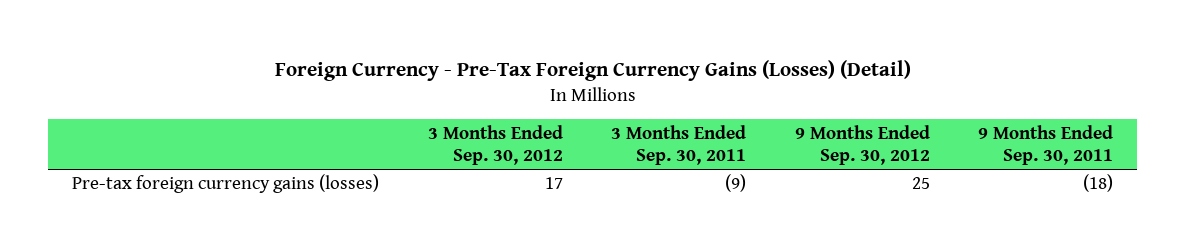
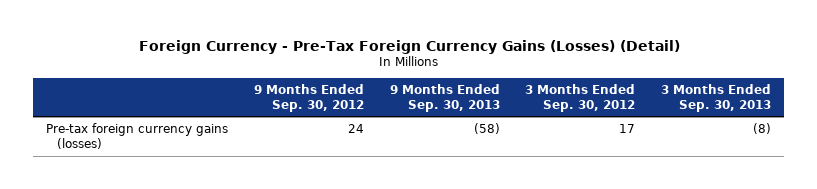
[611,124,747,166] 3 Months Ended Sep. 30, 2011 -> none
[977,124,1113,166] 9 Months Ended Sep. 30, 2011 -> none
none -> [389,83,500,112] 9 Months Ended Sep. 30, 2013
none -> [661,83,772,112] 3 Months Ended Sep. 30, 2013
[911,177,930,190] 25 -> [347,124,364,134] 24

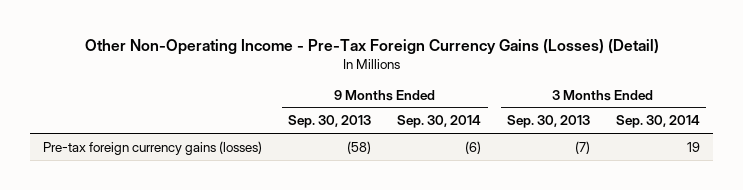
[138,39,680,54] Foreign Currency - Pre-Tax Foreign Currency Gains (Losses) (Detail) -> [84,38,659,55] Other Non-Operating Income - Pre-Tax Foreign Currency Gains (Losses) (Detail)
[253,83,364,112] 9 Months Ended Sep. 30, 2012 -> none
[525,83,636,112] 3 Months Ended Sep. 30, 2012 -> none
none -> [397,115,482,129] Sep. 30, 2014
none -> [615,115,700,129] Sep. 30, 2014
[753,123,772,135] (8) -> [574,140,590,154] (7)

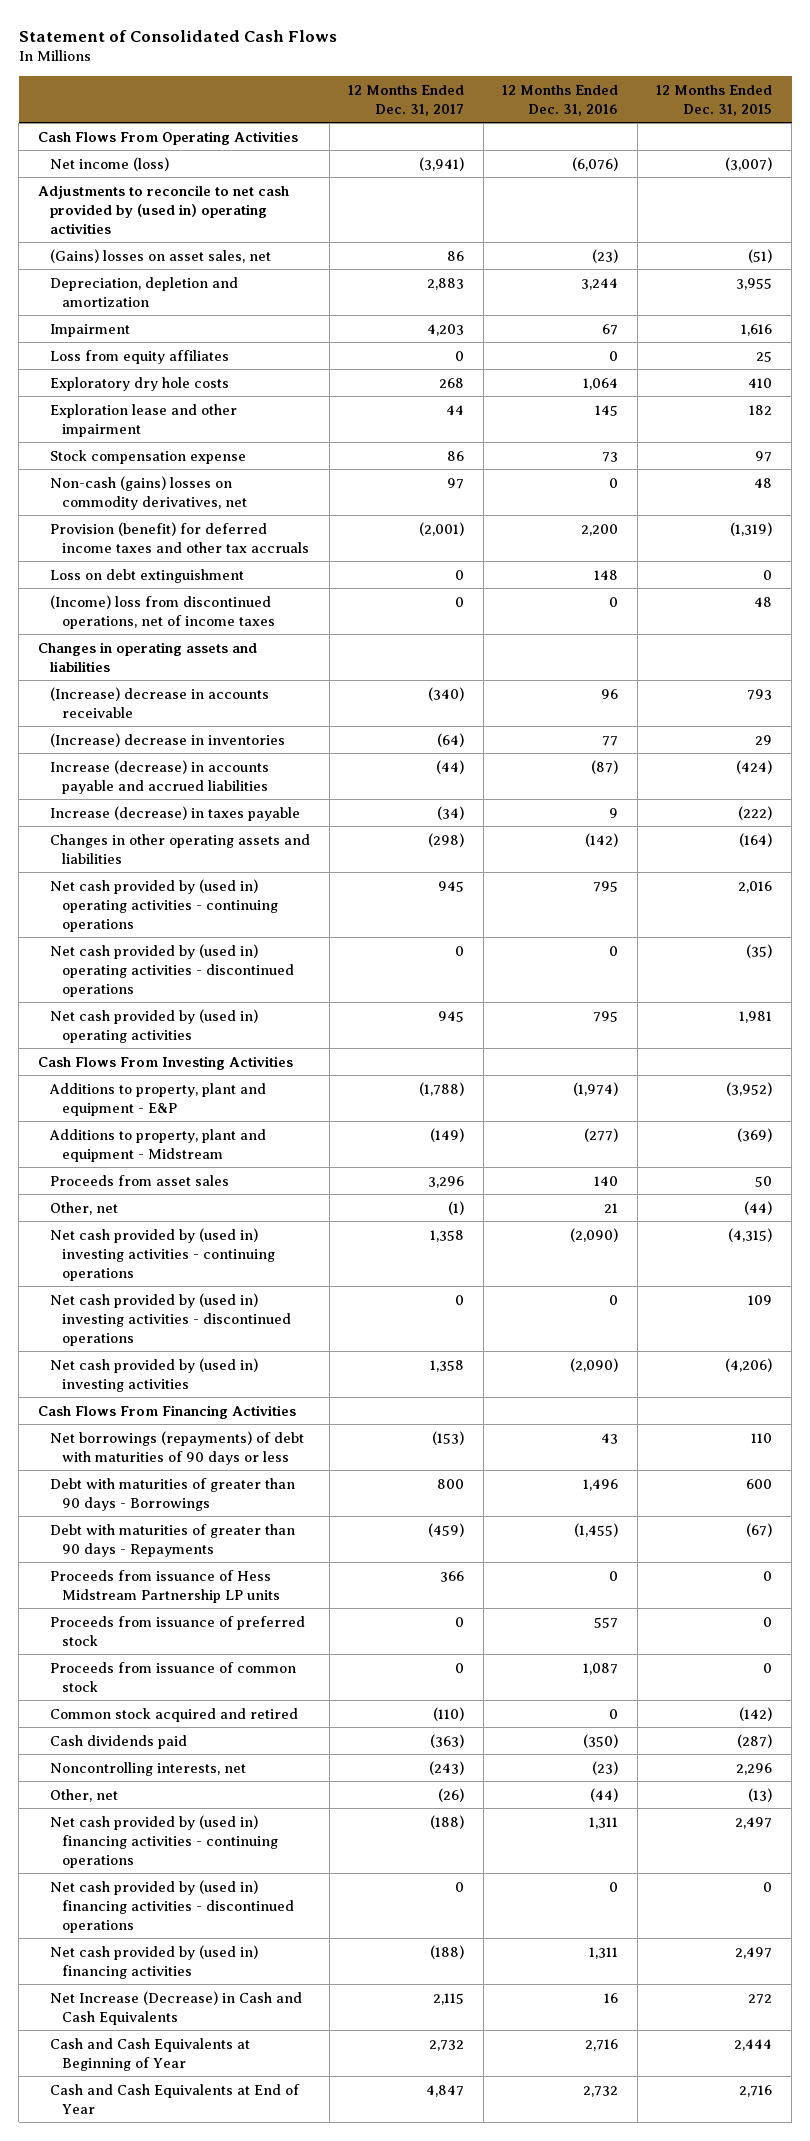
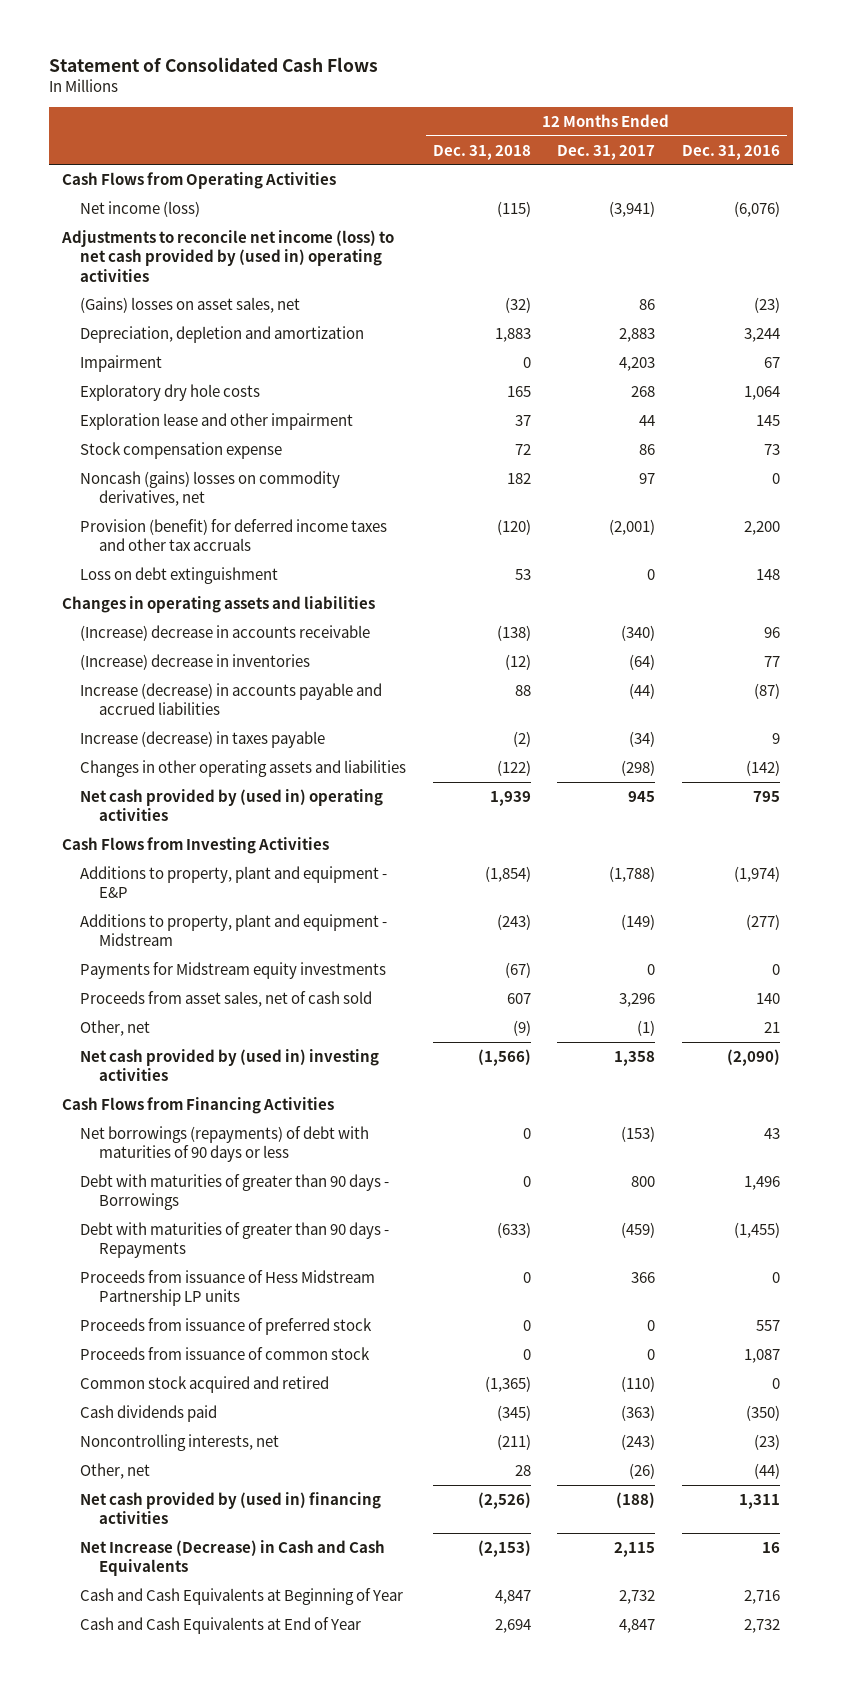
[656,84,773,116] 12 Months Ended Dec. 31, 2015 -> none
none -> [432,144,531,160] Dec. 31, 2018
[37,130,298,145] Cash Flows From Operating Activities -> [61,171,336,189] Cash Flows from Operating Activities
[37,184,289,234] Adjustments to reconcile to net cash provided by (used in) operating activities -> [60,229,394,282] Adjustments to reconcile net income (loss) to net cash provided by (used in) operating activities
[50,349,230,364] Loss from equity affiliates -> none
[50,475,248,510] Non-cash (gains) losses on commodity derivatives, net -> [80,470,341,507] Noncash (gains) losses on commodity derivatives, net
[50,594,276,629] (Income) loss from discontinued operations, net of income taxes -> none
[50,878,279,932] Net cash provided by (used in) operating activities - continuing operations -> none
[50,943,295,997] Net cash provided by (used in) operating activities - discontinued operations -> none
[37,1055,293,1070] Cash Flows From Investing Activities -> [61,836,329,854] Cash Flows from Investing Activities
none -> [80,961,387,979] Payments for Midstream equity investments
[50,1174,230,1186] Proceeds from asset sales -> [80,990,373,1007] Proceeds from asset sales, net of cash sold
[50,1227,276,1281] Net cash provided by (used in) investing activities - continuing operations -> none
[50,1292,292,1346] Net cash provided by (used in) investing activities - discontinued operations -> none
[37,1404,296,1419] Cash Flows From Financing Activities -> [61,1096,334,1114] Cash Flows from Financing Activities
[50,1814,279,1868] Net cash provided by (used in) financing activities - continuing operations -> none
[50,1879,295,1933] Net cash provided by (used in) financing activities - discontinued operations -> none

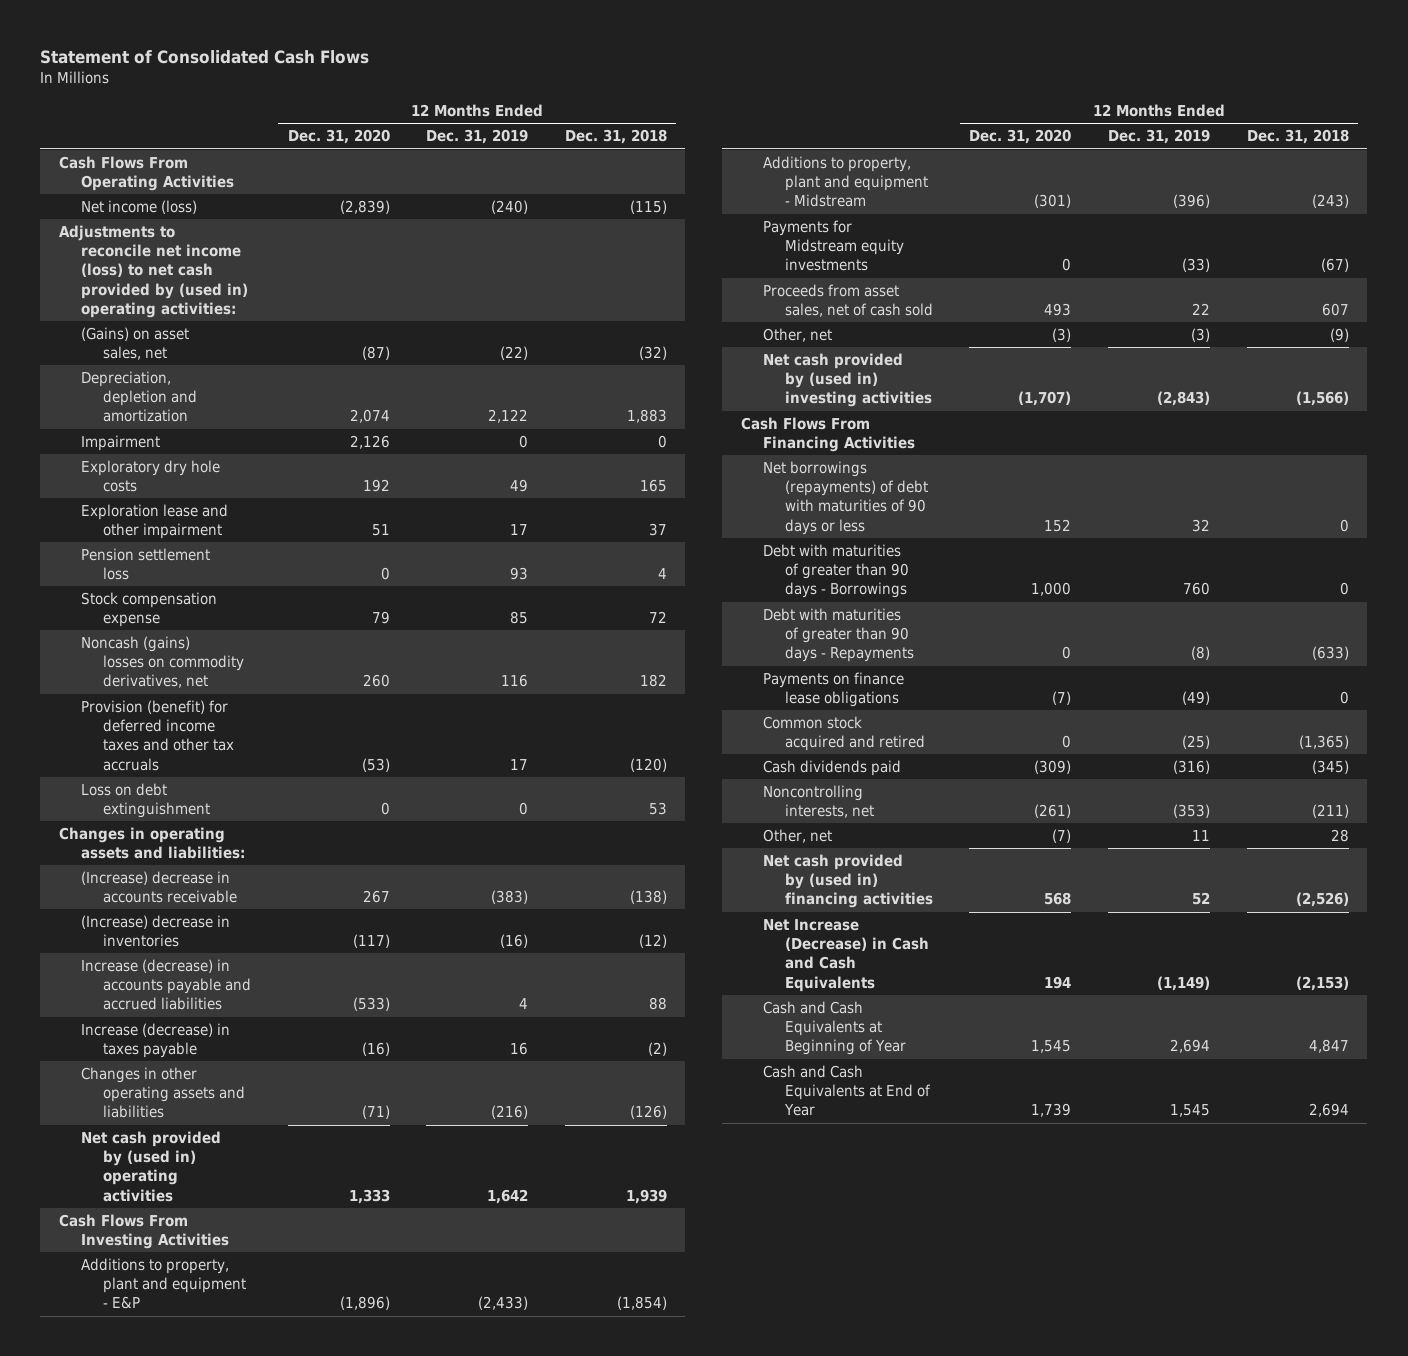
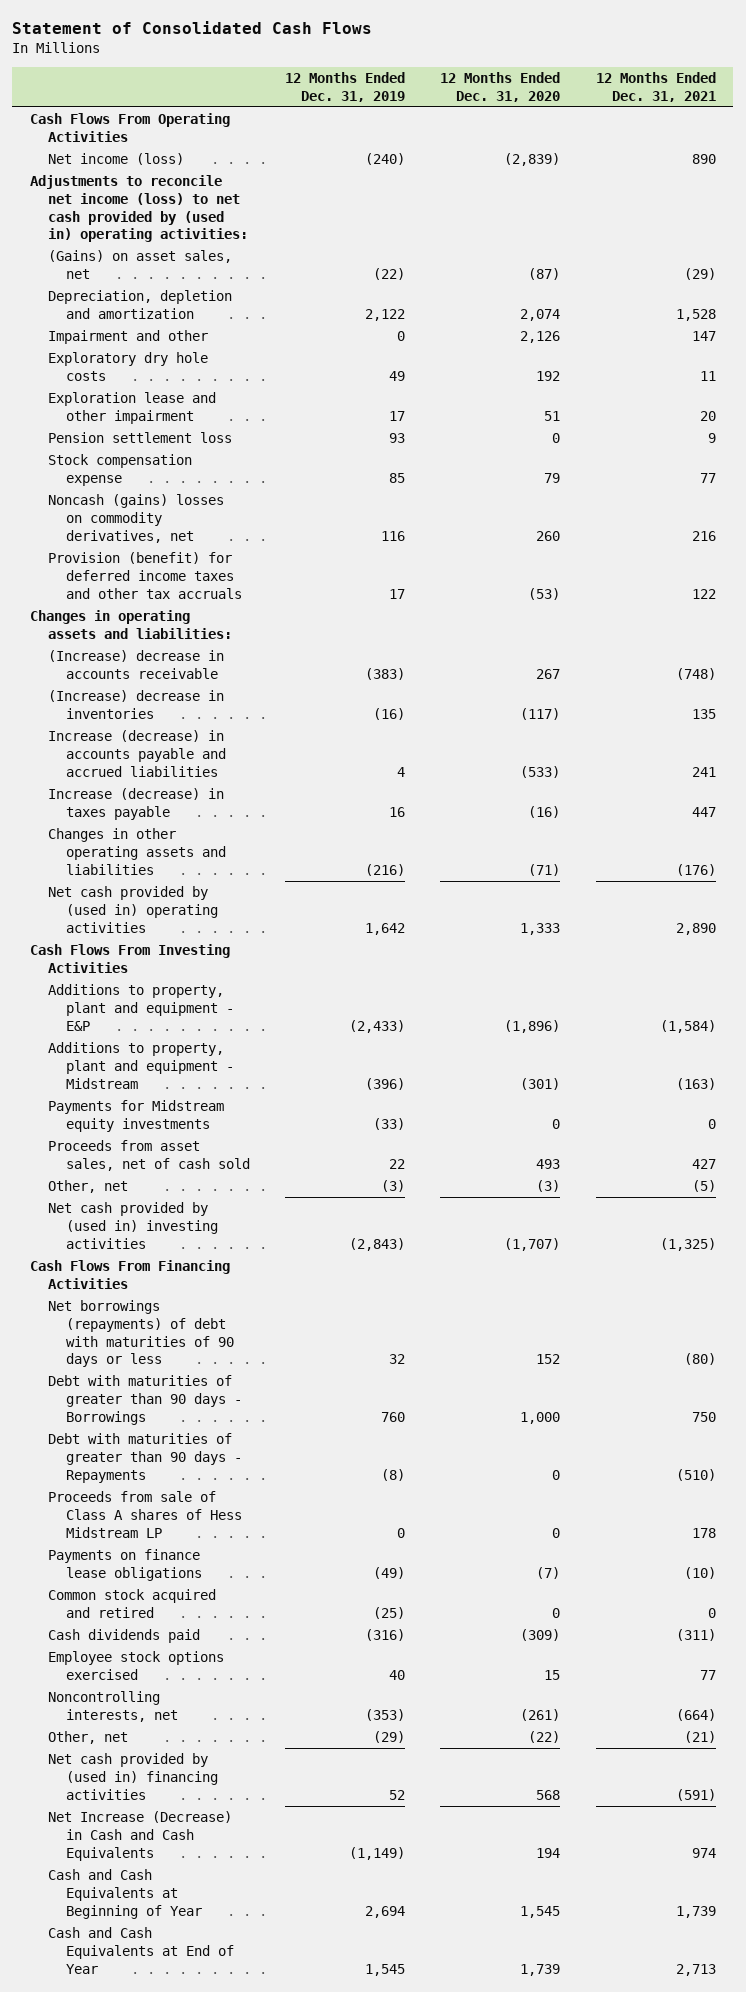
[564,129,667,145] Dec. 31, 2018 -> none
none -> [595,71,716,102] 12 Months Ended Dec. 31, 2021
[80,435,160,452] Impairment -> [47,330,208,345] Impairment and other
[80,783,210,819] Loss on debt extinguishment -> none
none -> [47,1491,242,1538] Proceeds from sale of Class A shares of Hess Midstream LP
none -> [47,1651,224,1680] Employee stock options exercised
[1052,829,1072,844] (7) -> [528,1731,561,1744] (22)
[1192,830,1211,842] 11 -> [373,1731,406,1744] (29)

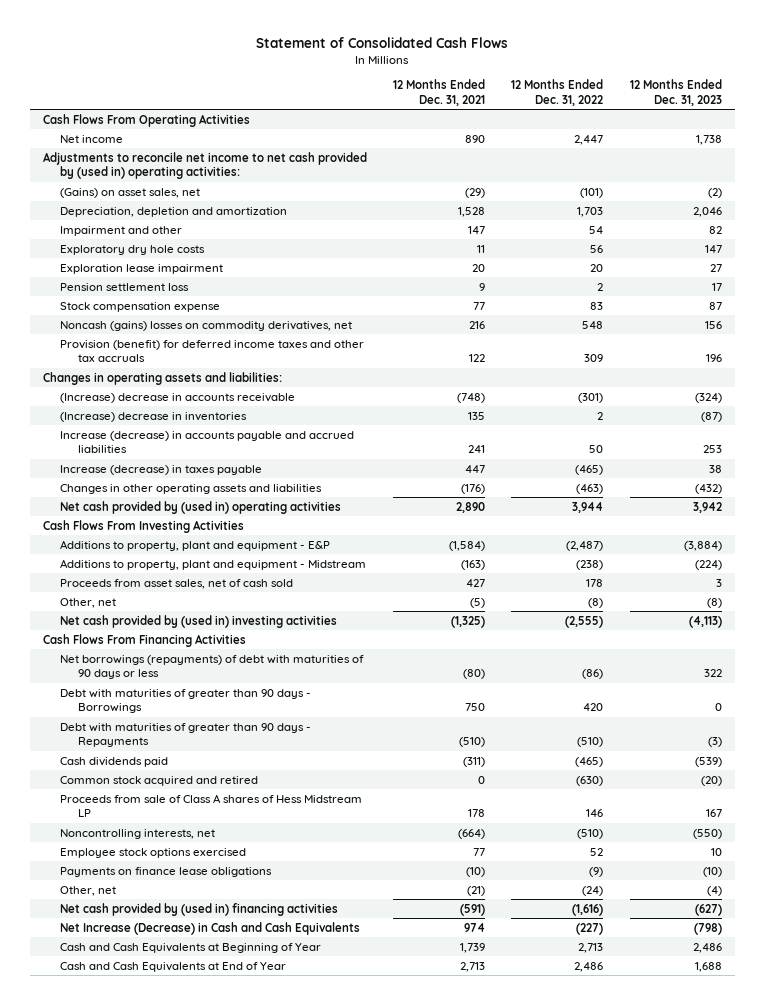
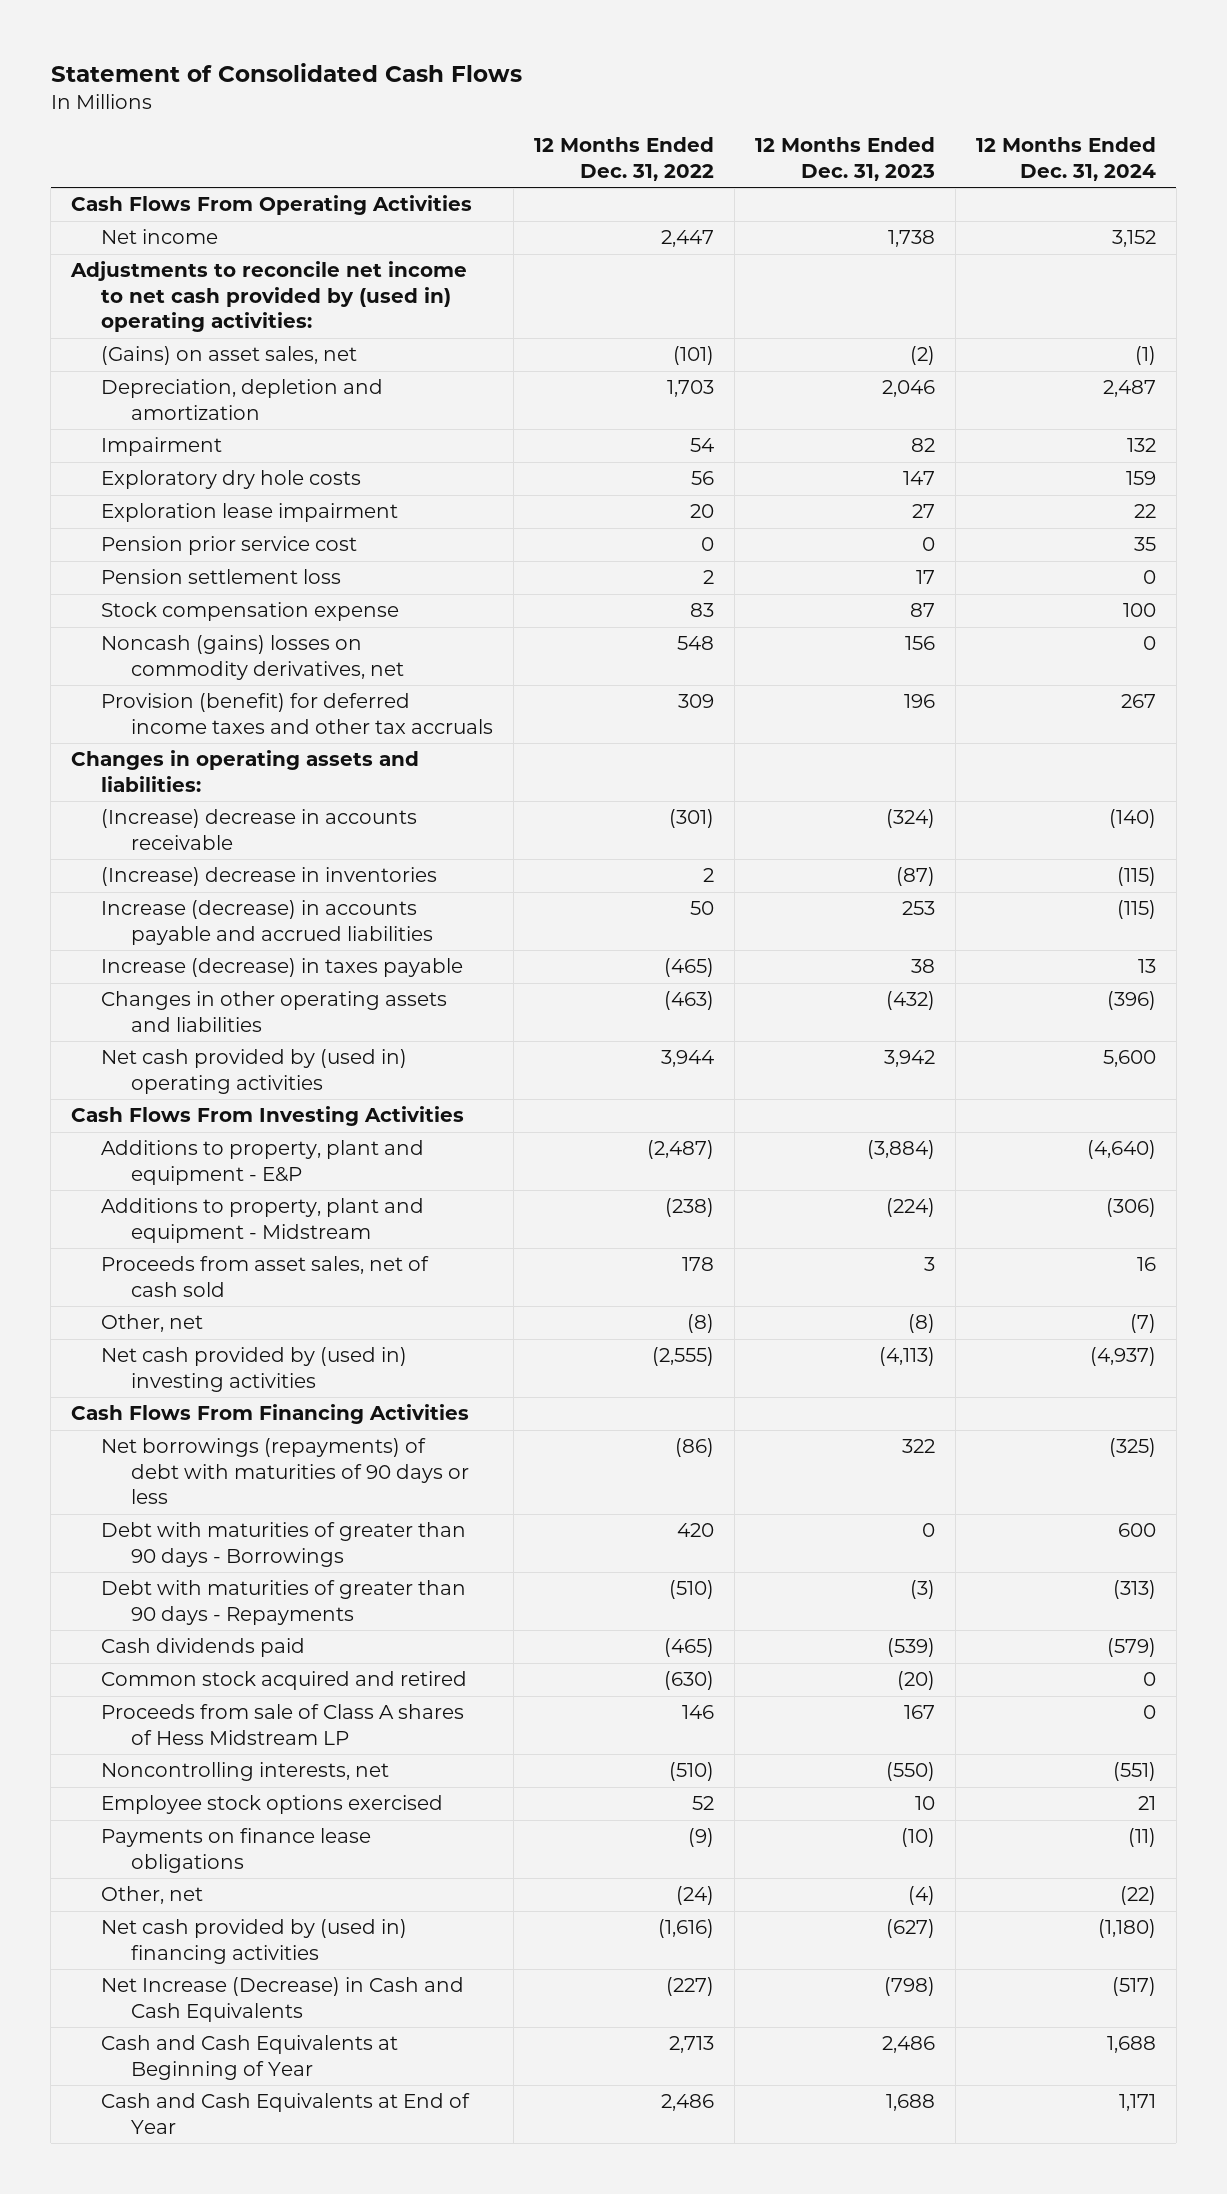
[393,79,486,106] 12 Months Ended Dec. 31, 2021 -> none
none -> [975,137,1156,181] 12 Months Ended Dec. 31, 2024
[60,225,183,236] Impairment and other -> [100,437,222,457] Impairment
none -> [100,536,357,556] Pension prior service cost

